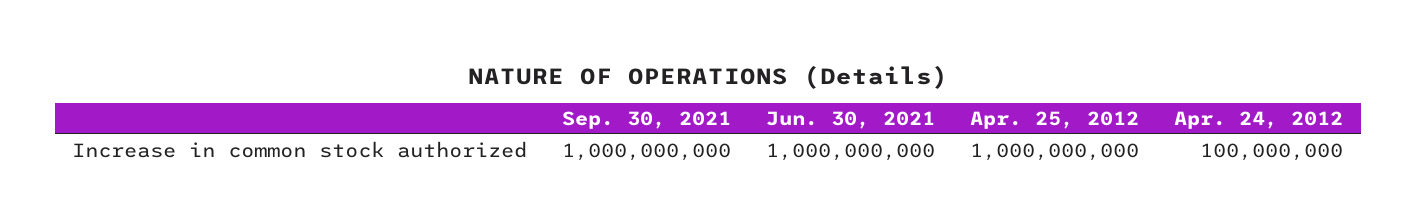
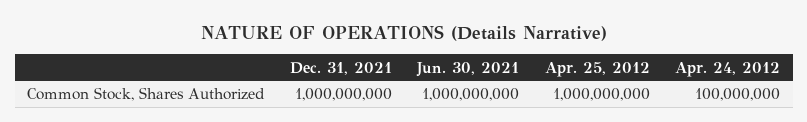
[467,65,948,90] NATURE OF OPERATIONS (Details) -> [200,24,607,41] NATURE OF OPERATIONS (Details Narrative)
[562,111,732,130] Sep. 30, 2021 -> none
none -> [289,61,392,75] Dec. 31, 2021
[72,140,528,158] Increase in common stock authorized -> [27,87,266,102] Common Stock, Shares Authorized

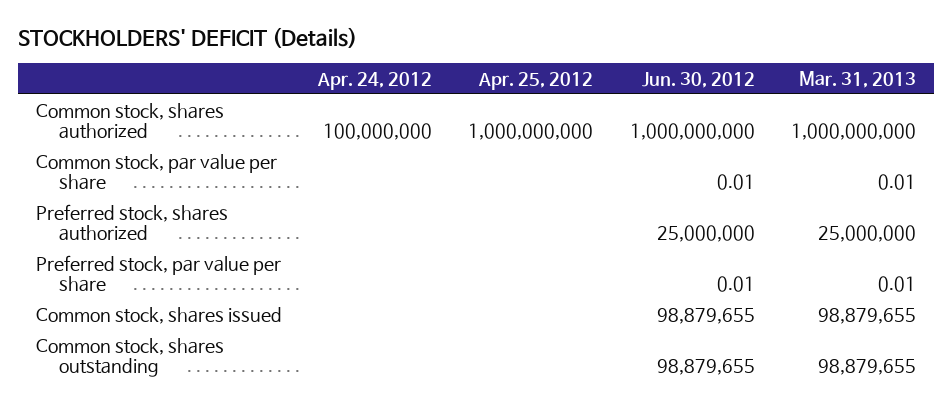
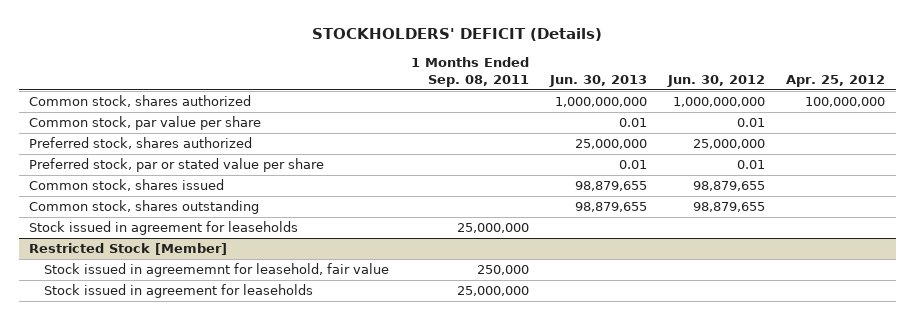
[317,71,433,90] Apr. 24, 2012 -> none
[798,70,916,88] Mar. 31, 2013 -> none
none -> [410,57,529,87] 1 Months Ended Sep. 08, 2011
none -> [548,74,647,87] Jun. 30, 2013
[468,123,594,141] 1,000,000,000 -> [805,97,886,108] 100,000,000
[35,254,281,293] Preferred stock, par value per share -> [29,158,325,173] Preferred stock, par or stated value per share
none -> [29,221,299,236] Stock issued in agreement for leaseholds
none -> [29,243,228,256] Restricted Stock [Member]
none -> [44,263,390,278] Stock issued in agreememnt for leasehold, fair value
none -> [44,284,314,299] Stock issued in agreement for leaseholds

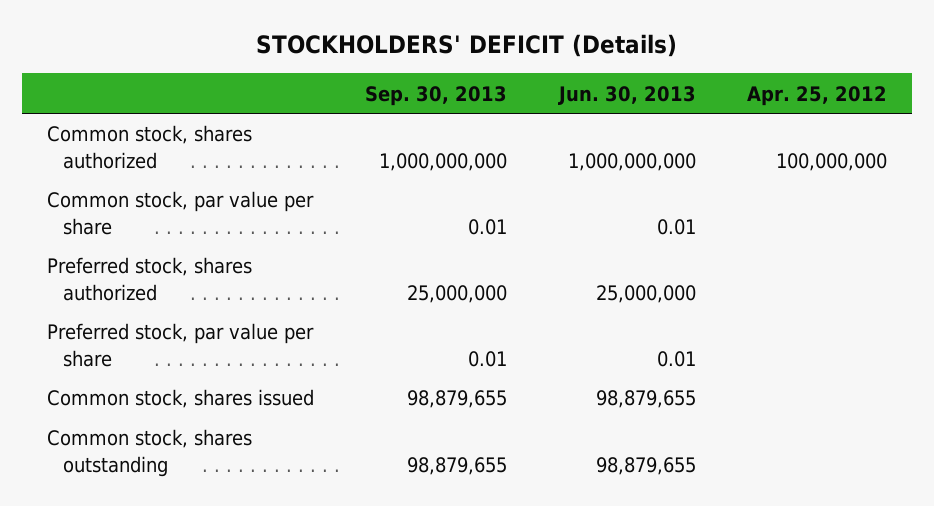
[410,57,529,87] 1 Months Ended Sep. 08, 2011 -> none
[667,74,766,87] Jun. 30, 2012 -> none
none -> [365,85,508,106] Sep. 30, 2013
[29,158,325,173] Preferred stock, par or stated value per share -> [47,323,315,367] Preferred stock, par value per share
[29,221,299,236] Stock issued in agreement for leaseholds -> none
[29,243,228,256] Restricted Stock [Member] -> none
[44,263,390,278] Stock issued in agreememnt for leasehold, fair value -> none
[44,284,314,299] Stock issued in agreement for leaseholds -> none

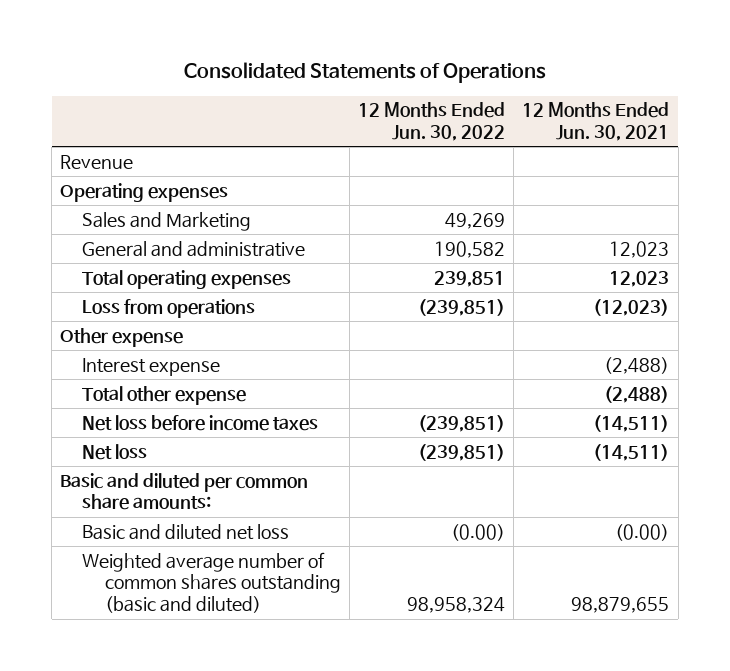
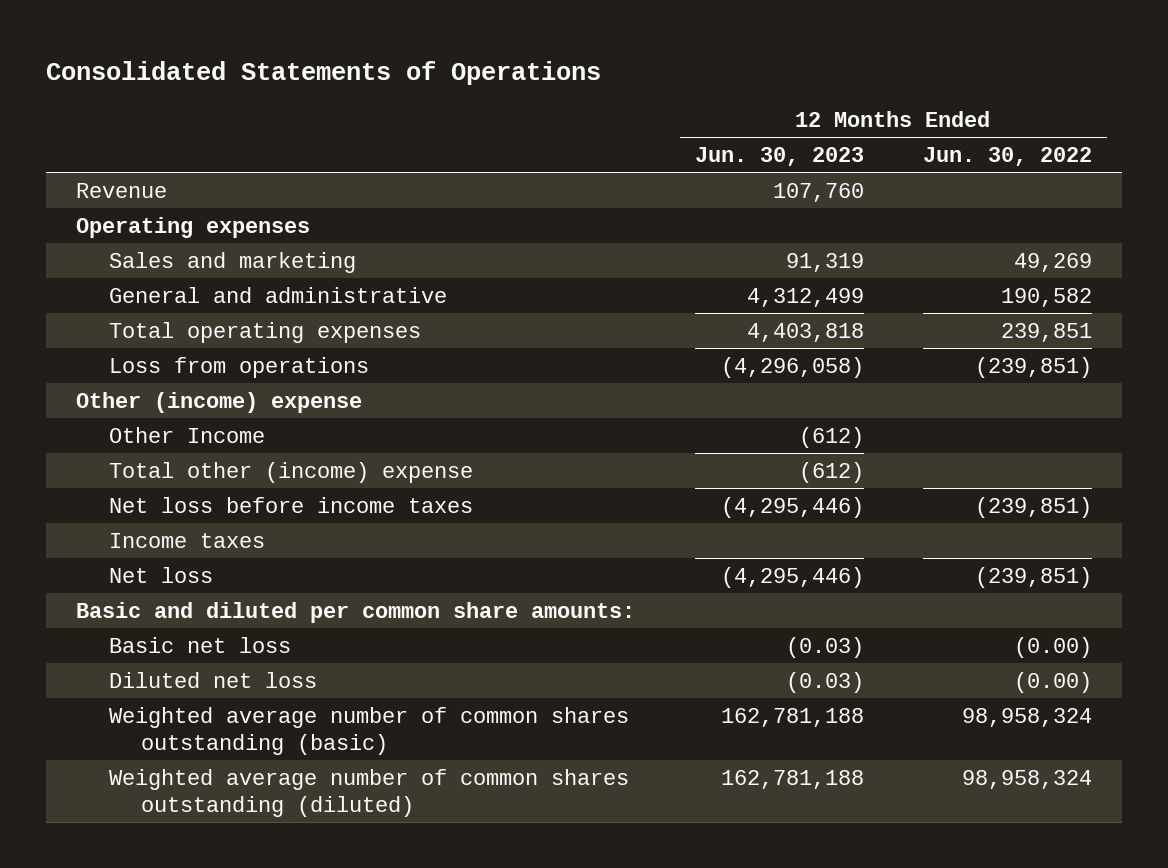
[522,102,670,142] 12 Months Ended Jun. 30, 2021 -> none
none -> [694,147,864,167] Jun. 30, 2023
[82,211,252,231] Sales and Marketing -> [108,251,356,273] Sales and marketing
[60,327,184,347] Other expense -> [75,391,362,413] Other (income) expense
[82,357,221,376] Interest expense -> [108,426,265,443] Other Income
[82,385,247,405] Total other expense -> [108,461,473,483] Total other (income) expense
none -> [108,532,265,548] Income taxes
[82,523,290,540] Basic and diluted net loss -> [108,636,291,653] Basic net loss
none -> [108,671,317,688] Diluted net loss
[82,551,341,614] Weighted average number of common shares outstanding (basic and diluted) -> [108,706,629,755] Weighted average number of common shares outstanding (basic)
none -> [108,768,629,817] Weighted average number of common shares outstanding (diluted)

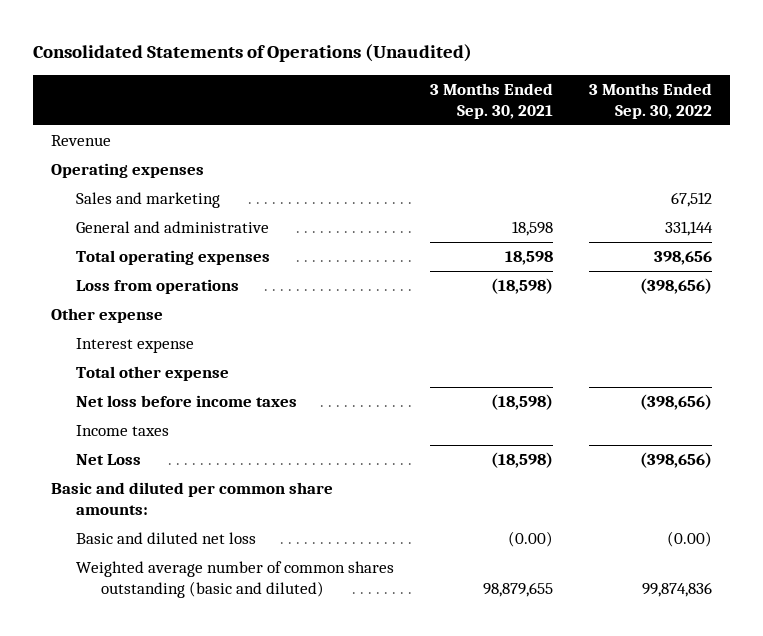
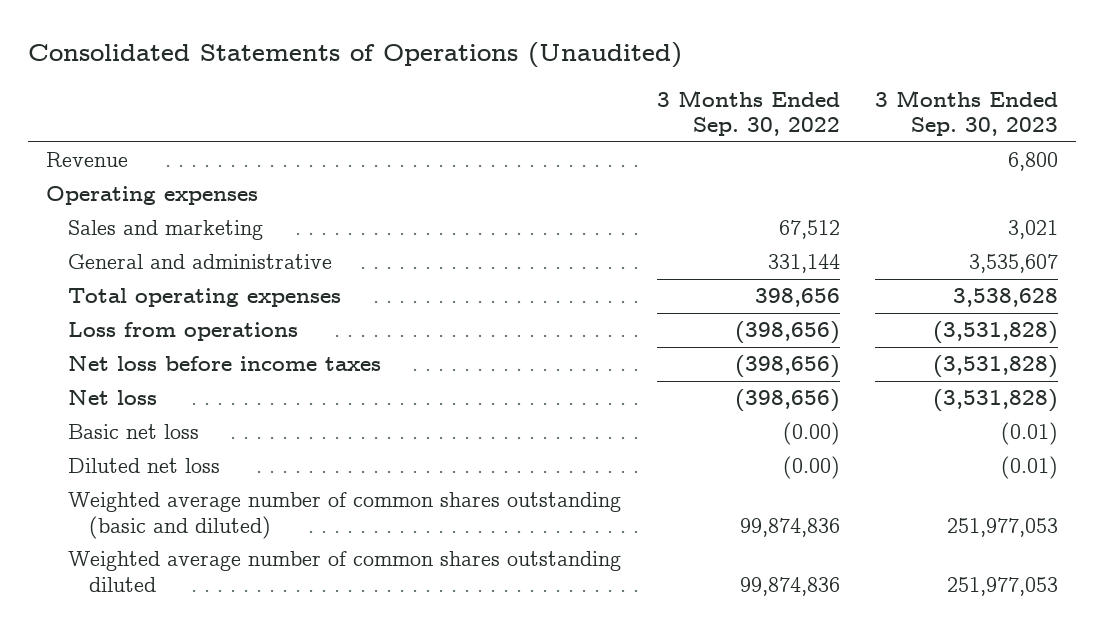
[430,82,554,119] 3 Months Ended Sep. 30, 2021 -> none
none -> [875,89,1059,137] 3 Months Ended Sep. 30, 2023
[51,308,164,324] Other expense -> none
[76,338,195,354] Interest expense -> none
[76,366,230,382] Total other expense -> none
[76,425,170,437] Income taxes -> none
[51,482,334,516] Basic and diluted per common share amounts: -> none
[76,454,142,466] Net Loss -> [67,390,157,406] Net loss
[76,532,257,545] Basic and diluted net loss -> [67,424,199,440] Basic net loss
none -> [67,458,220,474] Diluted net loss
none -> [67,551,621,592] Weighted average number of common shares outstanding diluted

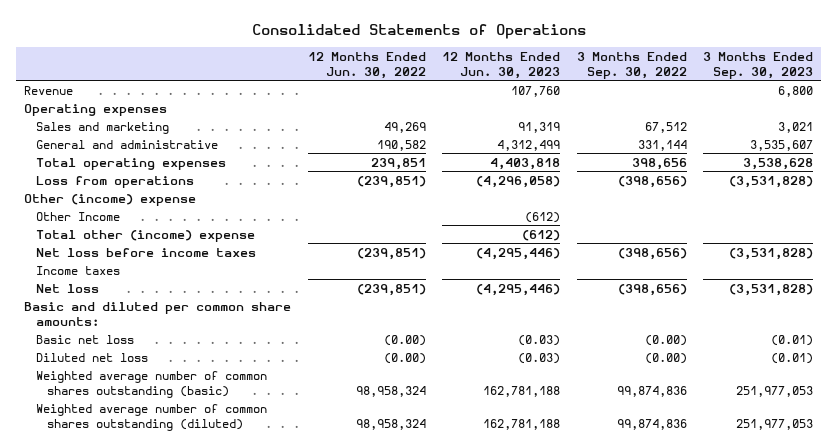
[28,42,683,69] Consolidated Statements of Operations (Unaudited) -> [251,24,586,40] Consolidated Statements of Operations
none -> [307,51,426,79] 12 Months Ended Jun. 30, 2022
none -> [442,51,561,79] 12 Months Ended Jun. 30, 2023
none -> [24,193,197,206] Other (income) expense
none -> [35,211,120,221] Other Income
none -> [35,229,255,242] Total other (income) expense
none -> [35,265,120,275] Income taxes
none -> [24,301,292,326] Basic and diluted per common share amounts:
[67,492,621,539] Weighted average number of common shares outstanding (basic and diluted) -> [35,370,267,398] Weighted average number of common shares outstanding (basic)
[67,551,621,592] Weighted average number of common shares outstanding diluted -> [35,403,267,431] Weighted average number of common shares outstanding (diluted)

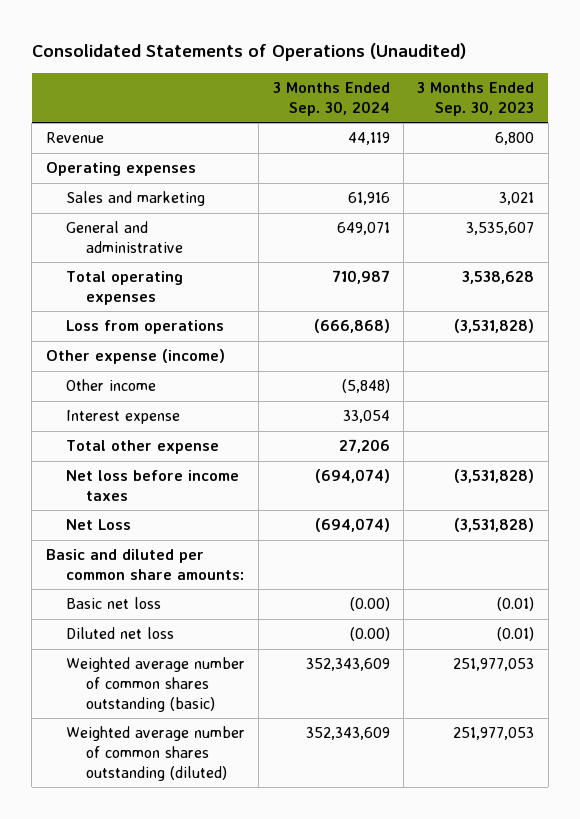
[251,24,586,40] Consolidated Statements of Operations -> [31,42,466,61] Consolidated Statements of Operations (Unaudited)
[307,51,426,79] 12 Months Ended Jun. 30, 2022 -> none
[442,51,561,79] 12 Months Ended Jun. 30, 2023 -> none
[576,51,687,79] 3 Months Ended Sep. 30, 2022 -> none
none -> [272,82,390,116] 3 Months Ended Sep. 30, 2024
[24,193,197,206] Other (income) expense -> [45,349,225,365] Other expense (income)
[35,211,120,221] Other Income -> [65,379,156,392] Other income
none -> [65,410,180,425] Interest expense
[35,229,255,242] Total other (income) expense -> [65,440,219,455] Total other expense
[35,265,120,275] Income taxes -> none
[35,283,99,293] Net loss -> [65,519,131,531] Net Loss

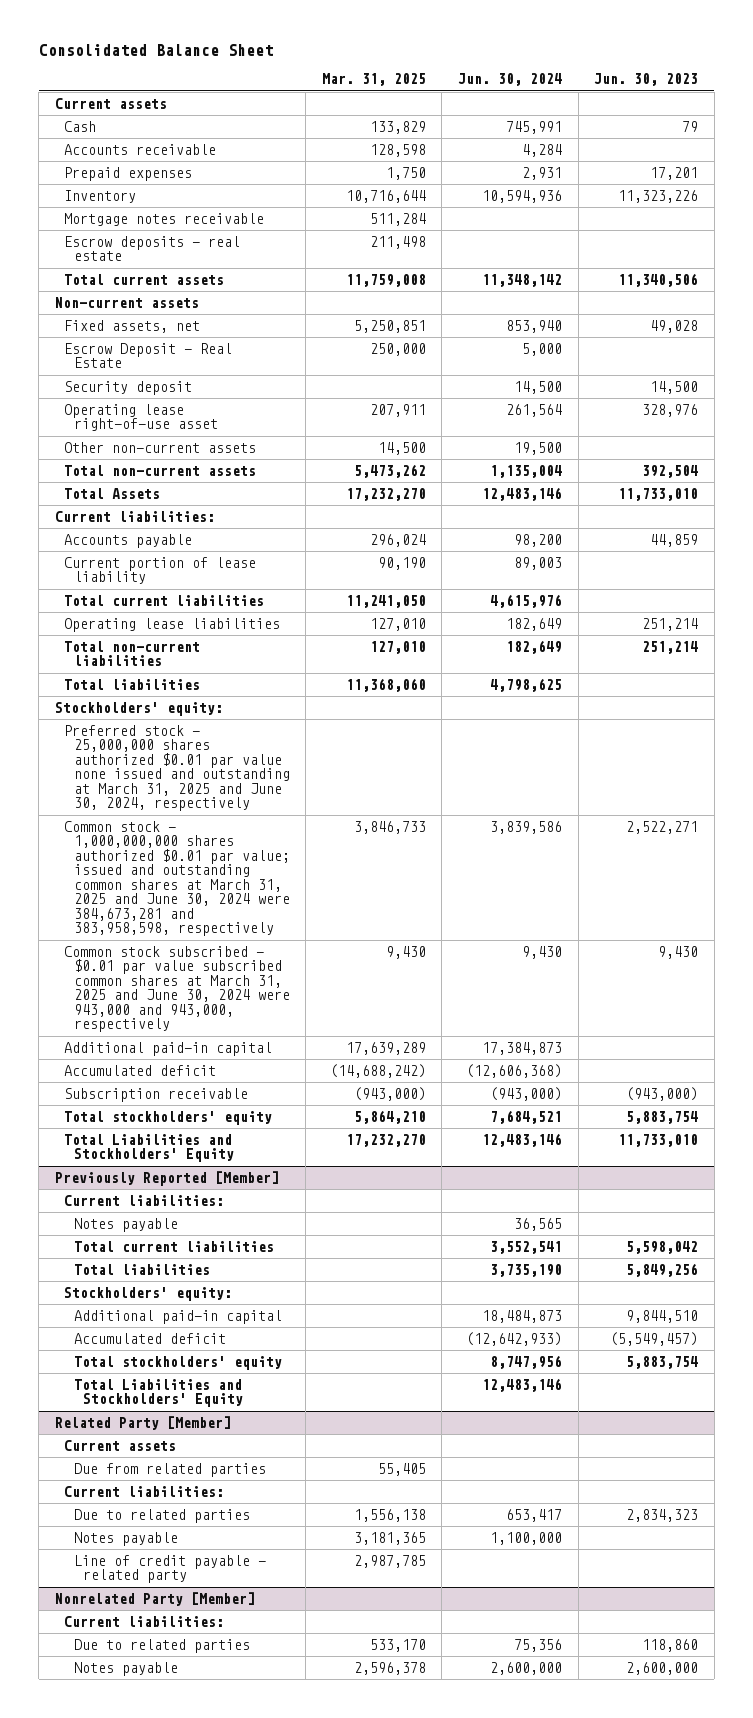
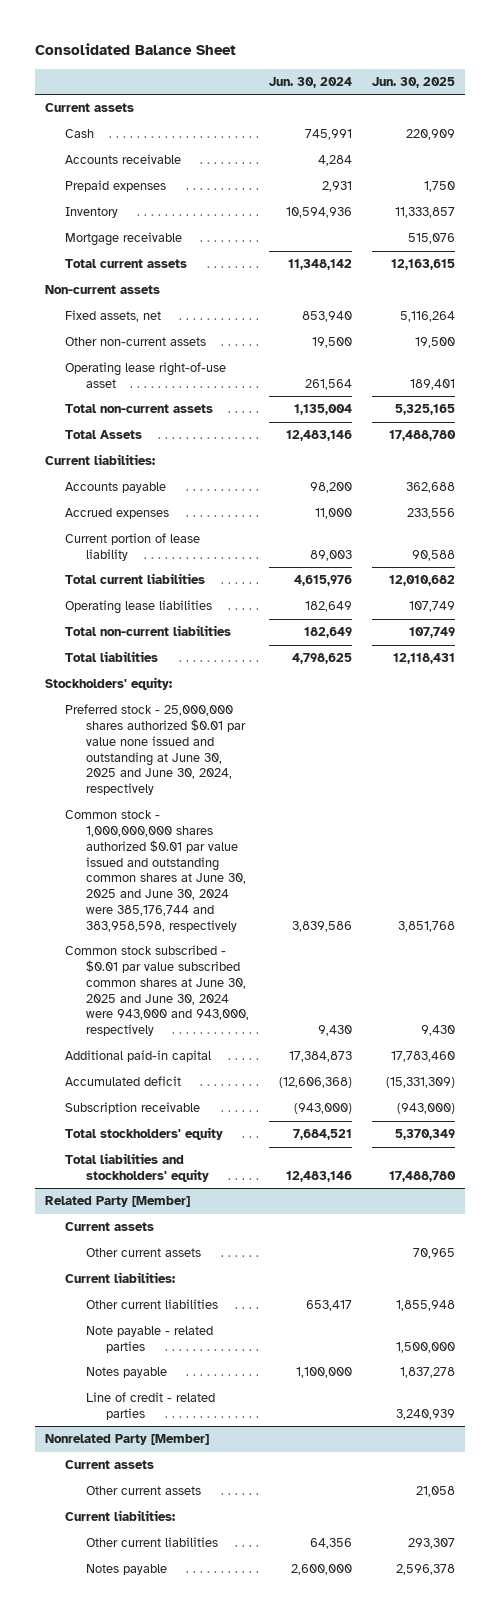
[321,73,426,87] Mar. 31, 2025 -> none
[594,73,699,87] Jun. 30, 2023 -> none
none -> [371,76,455,88] Jun. 30, 2025
[64,235,241,262] Escrow deposits - real estate -> none
[64,212,265,226] Mortgage notes receivable -> [65,232,183,247] Mortgage receivable
[64,342,233,369] Escrow Deposit - Real Estate -> none
[64,380,193,395] Security deposit -> none
[64,403,218,432] Operating lease right-of-use asset -> [65,362,227,389] Operating lease right-of-use asset
none -> [65,508,170,520] Accrued expenses
[64,724,290,812] Preferred stock - 25,000,000 shares authorized $0.01 par value none issued and outstanding at March 31, 2025 and June 30, 2024, respectively -> [65,704,246,796] Preferred stock - 25,000,000 shares authorized $0.01 par value none issued and outstanding at June 30, 2025 and June 30, 2024, respectively
[64,820,290,937] Common stock - 1,000,000,000 shares authorized $0.01 par value; issued and outstanding common shares at March 31, 2025 and June 30, 2024 were 384,673,281 and 383,958,598, respectively -> [65,810,246,932] Common stock - 1,000,000,000 shares authorized $0.01 par value issued and outstanding common shares at June 30, 2025 and June 30, 2024 were 385,176,744 and 383,958,598, respectively
[64,945,290,1033] Common stock subscribed - $0.01 par value subscribed common shares at March 31, 2025 and June 30, 2024 were 943,000 and 943,000, respectively -> [65,945,249,1037] Common stock subscribed - $0.01 par value subscribed common shares at June 30, 2025 and June 30, 2024 were 943,000 and 943,000, respectively
[54,1170,279,1186] Previously Reported [Member] -> none
[64,1194,225,1206] Current liabilities: -> none
[73,1217,178,1232] Notes payable -> none
[73,1240,274,1252] Total current liabilities -> none
[73,1263,210,1275] Total liabilities -> none
[64,1286,233,1301] Stockholders' equity: -> none
[73,1309,282,1324] Additional paid-in capital -> none
[73,1332,226,1344] Accumulated deficit -> none
[73,1355,282,1370] Total stockholders' equity -> none
[73,1378,244,1408] Total Liabilities and Stockholders' Equity -> none
[64,1133,234,1163] Total Liabilities and Stockholders' Equity -> [65,1153,209,1183] Total liabilities and stockholders' equity
[73,1462,266,1477] Due from related parties -> [85,1248,201,1258] Other current assets
[73,1508,250,1523] Due to related parties -> [85,1299,218,1310] Other current liabilities
none -> [85,1326,213,1354] Note payable - related parties
[73,1554,266,1584] Line of credit payable - related party -> [85,1392,215,1421] Line of credit - related parties
none -> [65,1460,155,1470] Current assets
none -> [85,1486,201,1496] Other current assets
[73,1638,250,1653] Due to related parties -> none
none -> [85,1537,218,1548] Other current liabilities

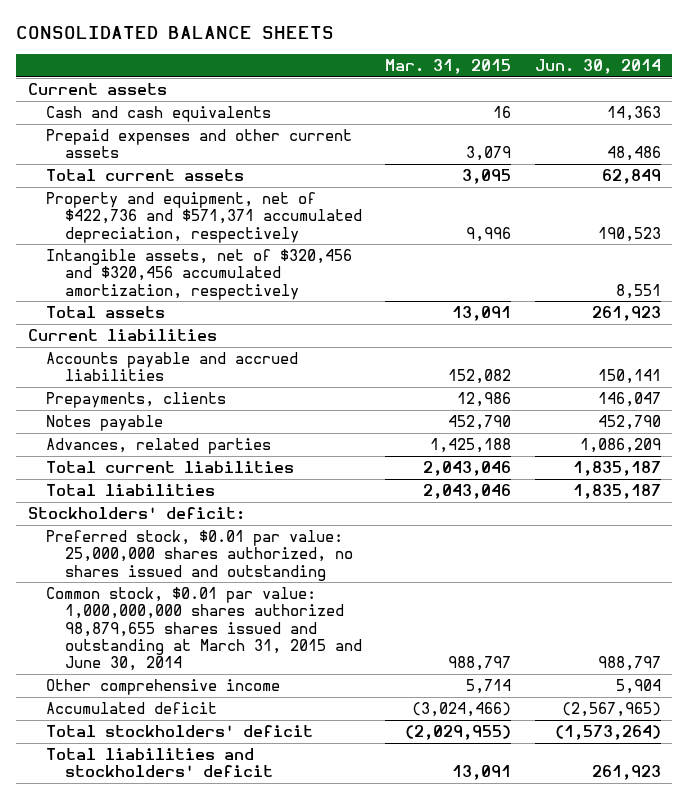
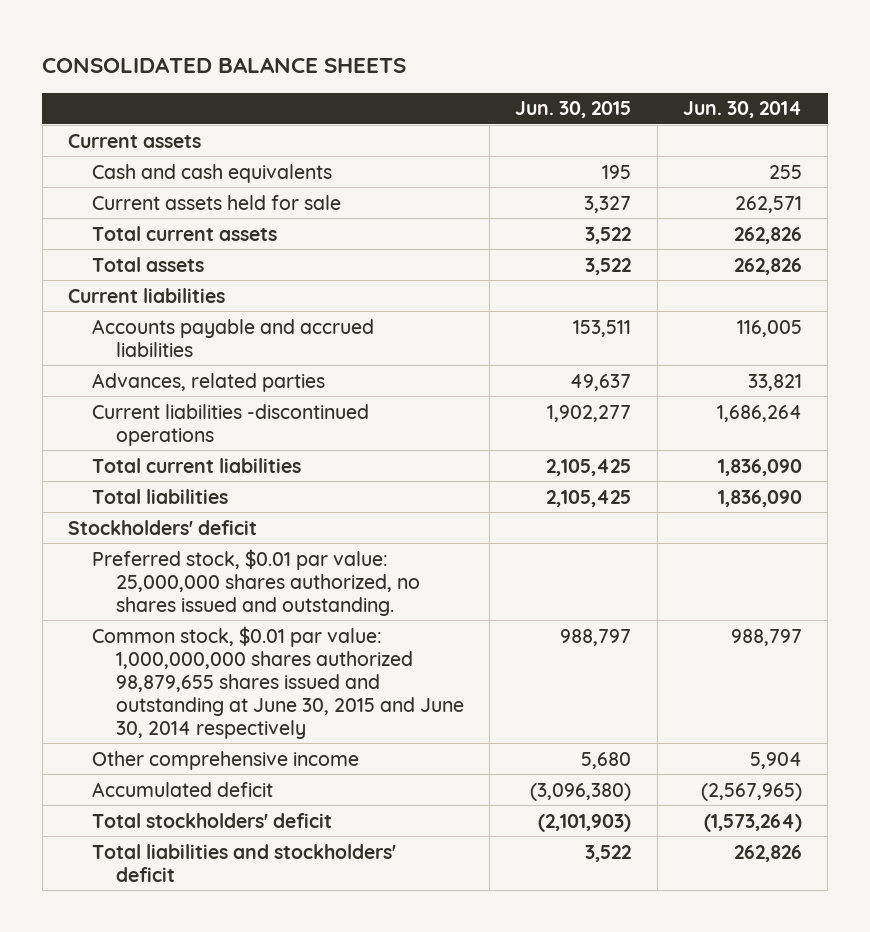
[385,59,512,75] Mar. 31, 2015 -> none
none -> [515,101,632,119] Jun. 30, 2015
[46,128,353,159] Prepaid expenses and other current assets -> none
[46,191,363,243] Property and equipment, net of $422,736 and $571,371 accumulated depreciation, respectively -> none
[46,248,353,300] Intangible assets, net of $320,456 and $320,456 accumulated amortization, respectively -> none
[606,105,661,121] 14,363 -> [768,164,802,179] 255
none -> [91,194,341,210] Current assets held for sale
[601,168,661,184] 62,849 -> [733,226,802,244] 262,826
[591,305,661,321] 261,923 -> [733,257,802,275] 262,826
[46,391,227,408] Prepayments, clients -> none
[46,414,164,431] Notes payable -> none
[597,369,661,385] 150,141 -> [736,319,802,337] 116,005
[579,437,661,453] 1,086,209 -> [747,373,802,391] 33,821
none -> [91,403,369,446] Current liabilities -discontinued operations
[572,460,661,476] 1,835,187 -> [717,458,802,476] 1,836,090
[572,483,661,499] 1,835,187 -> [717,489,802,507] 1,836,090
[27,506,245,520] Stockholders' deficit: -> [68,519,258,535] Stockholders' deficit
[46,529,354,581] Preferred stock, $0.01 par value: 25,000,000 shares authorized, no shares issued and outstanding -> [91,548,420,616] Preferred stock, $0.01 par value: 25,000,000 shares authorized, no shares issued and outstanding.
[46,586,363,672] Common stock, $0.01 par value: 1,000,000,000 shares authorized 98,879,655 shares issued and outstanding at March 31, 2015 and June 30, 2014 -> [91,625,464,739] Common stock, $0.01 par value: 1,000,000,000 shares authorized 98,879,655 shares issued and outstanding at June 30, 2015 and June 30, 2014 respectively
[591,765,661,781] 261,923 -> [733,844,802,862] 262,826

